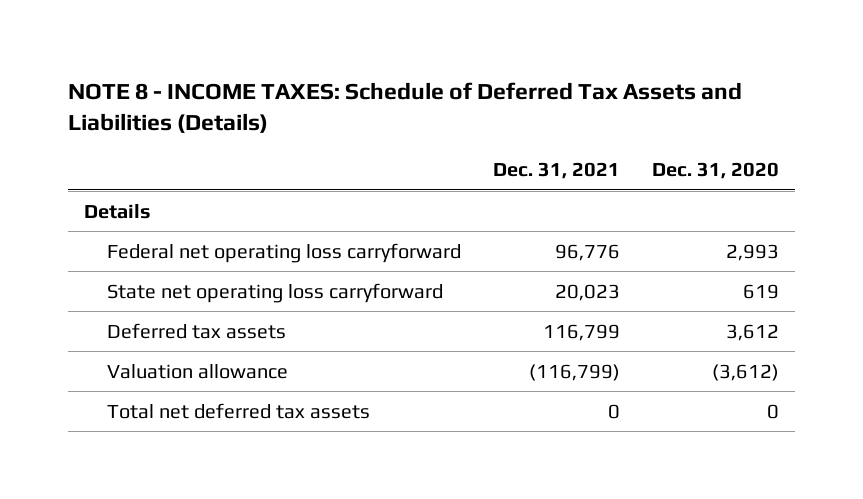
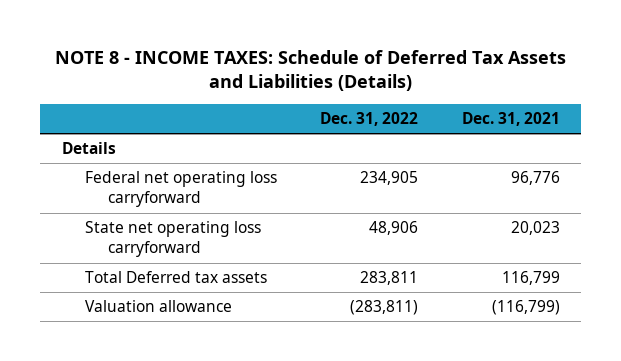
[652,162,780,180] Dec. 31, 2020 -> none
none -> [320,112,419,127] Dec. 31, 2022
[106,322,286,339] Deferred tax assets -> [84,271,267,284] Total Deferred tax assets
[106,402,370,419] Total net deferred tax assets -> none

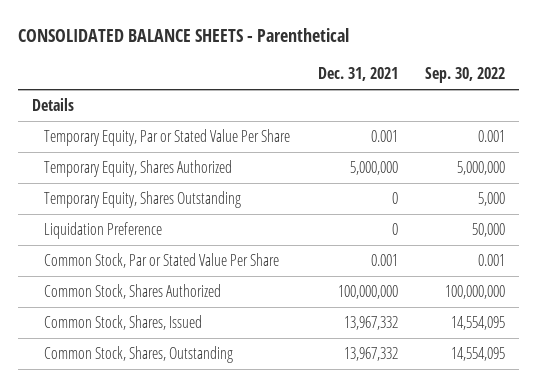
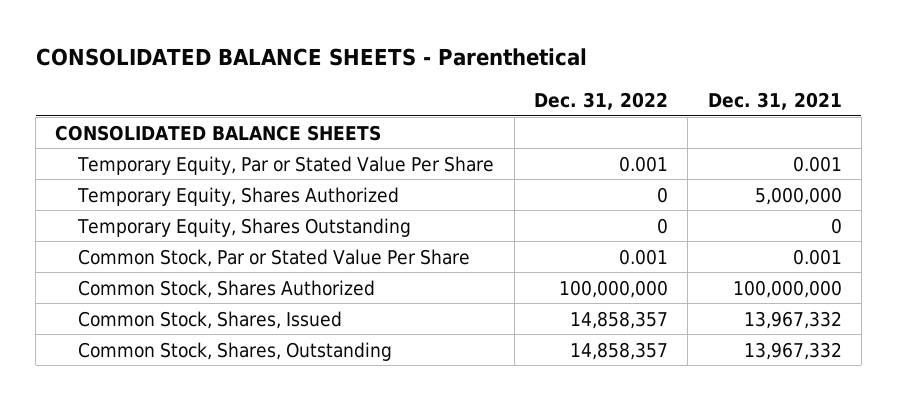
[425,67,506,84] Sep. 30, 2022 -> none
none -> [533,92,668,111] Dec. 31, 2022
[31,97,74,111] Details -> none
none -> [55,124,382,141] CONSOLIDATED BALANCE SHEETS
[43,221,162,239] Liquidation Preference -> none

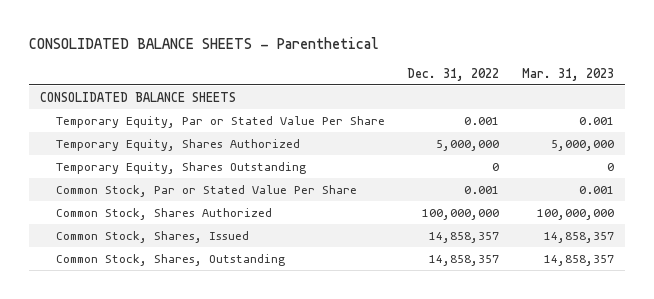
[707,92,842,111] Dec. 31, 2021 -> none
none -> [521,67,614,81] Mar. 31, 2023
[656,186,668,203] 0 -> [436,139,500,151] 5,000,000

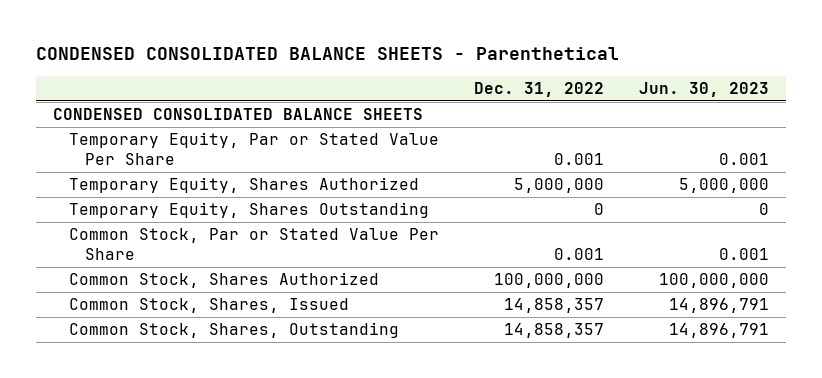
[29,36,380,49] CONSOLIDATED BALANCE SHEETS - Parenthetical -> [35,47,619,61] CONDENSED CONSOLIDATED BALANCE SHEETS - Parenthetical
[521,67,614,81] Mar. 31, 2023 -> none
none -> [638,82,769,98] Jun. 30, 2023
[40,91,237,102] CONSOLIDATED BALANCE SHEETS -> [53,108,424,121] CONDENSED CONSOLIDATED BALANCE SHEETS

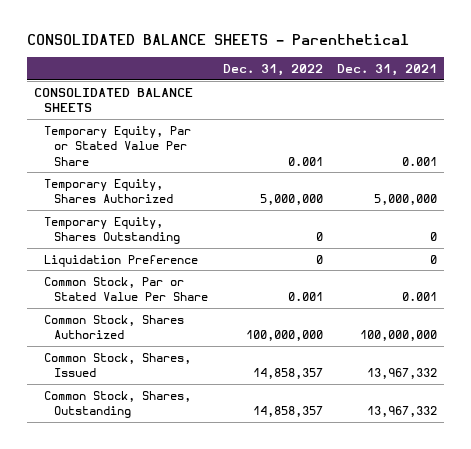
[35,47,619,61] CONDENSED CONSOLIDATED BALANCE SHEETS - Parenthetical -> [26,34,409,46] CONSOLIDATED BALANCE SHEETS - Parenthetical
[638,82,769,98] Jun. 30, 2023 -> none
none -> [337,63,438,76] Dec. 31, 2021
[53,108,424,121] CONDENSED CONSOLIDATED BALANCE SHEETS -> [33,87,193,113] CONSOLIDATED BALANCE SHEETS
none -> [44,254,199,267] Liquidation Preference

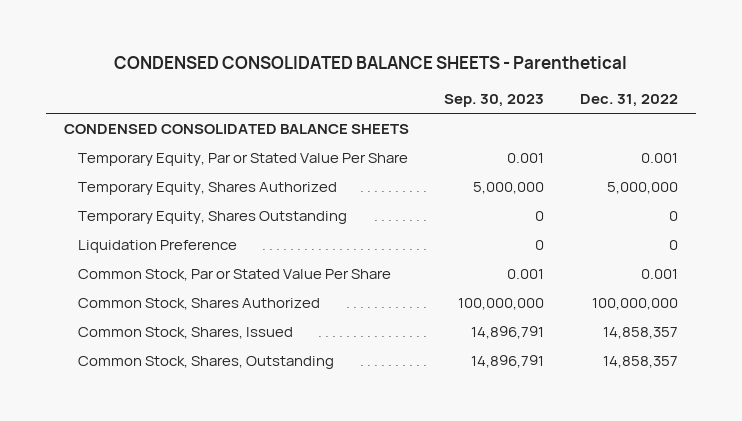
[26,34,409,46] CONSOLIDATED BALANCE SHEETS - Parenthetical -> [113,55,627,69] CONDENSED CONSOLIDATED BALANCE SHEETS - Parenthetical
[337,63,438,76] Dec. 31, 2021 -> none
none -> [444,93,545,107] Sep. 30, 2023
[33,87,193,113] CONSOLIDATED BALANCE SHEETS -> [63,124,409,135] CONDENSED CONSOLIDATED BALANCE SHEETS

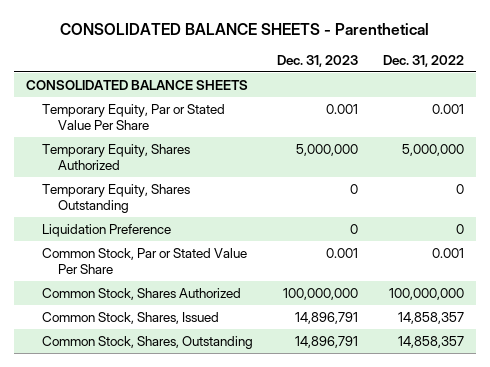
[113,55,627,69] CONDENSED CONSOLIDATED BALANCE SHEETS - Parenthetical -> [59,22,429,35] CONSOLIDATED BALANCE SHEETS - Parenthetical
[444,93,545,107] Sep. 30, 2023 -> none
none -> [277,54,359,67] Dec. 31, 2023
[63,124,409,135] CONDENSED CONSOLIDATED BALANCE SHEETS -> [26,79,249,90] CONSOLIDATED BALANCE SHEETS

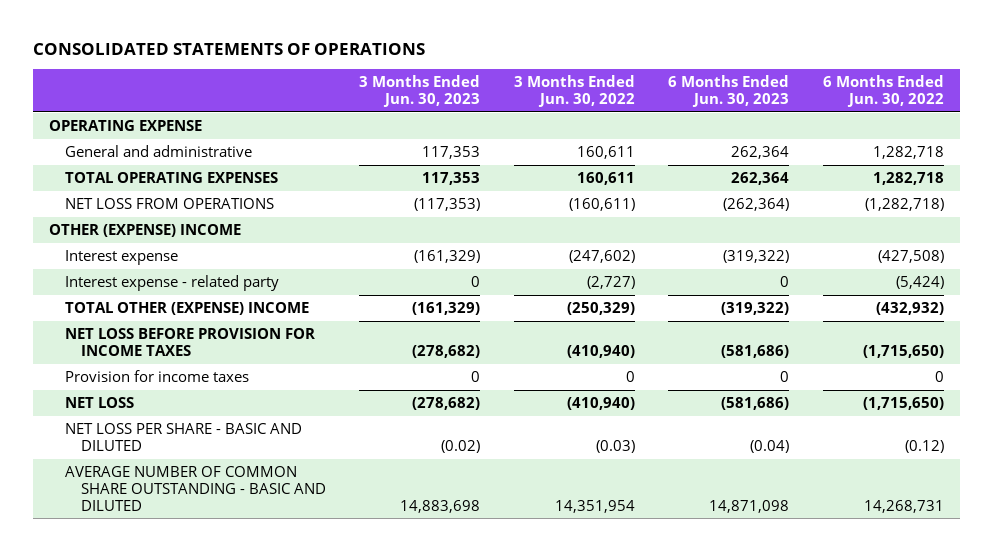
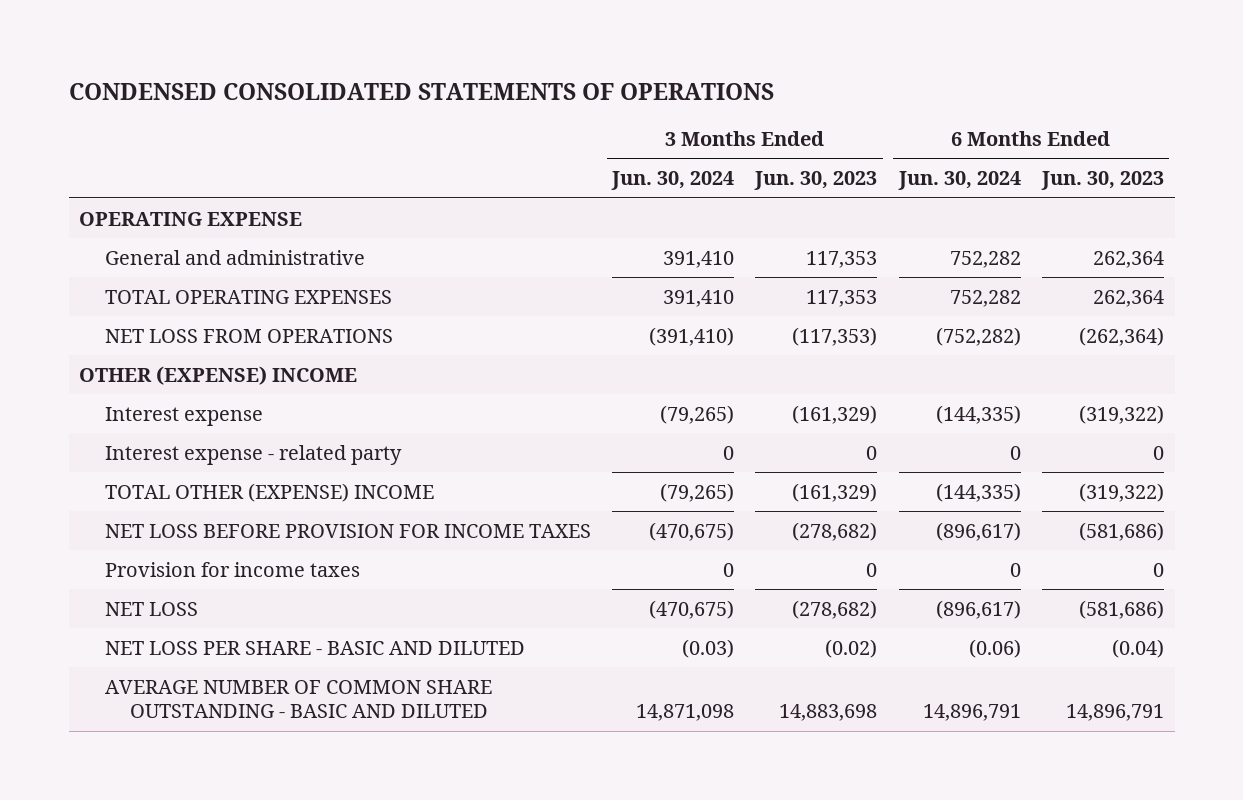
[32,42,425,55] CONSOLIDATED STATEMENTS OF OPERATIONS -> [68,82,774,100] CONDENSED CONSOLIDATED STATEMENTS OF OPERATIONS
[513,75,635,107] 3 Months Ended Jun. 30, 2022 -> none
[822,75,944,107] 6 Months Ended Jun. 30, 2022 -> none
none -> [611,171,735,191] Jun. 30, 2024
none -> [897,171,1021,191] Jun. 30, 2024
[709,499,790,513] 14,871,098 -> [1065,704,1164,722] 14,896,791

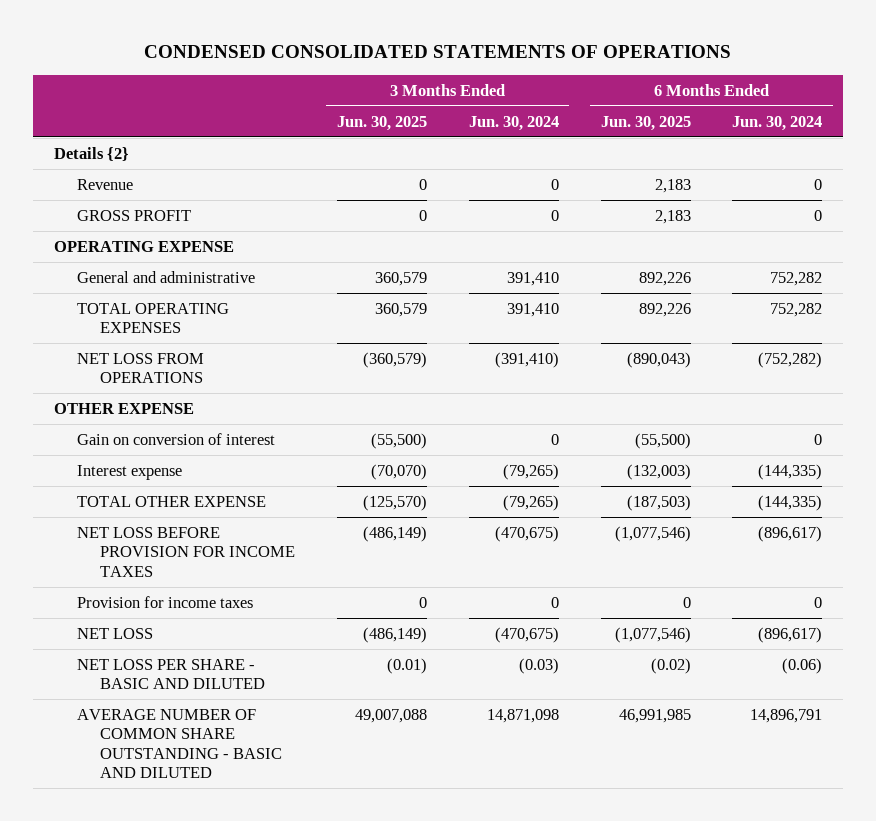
[754,171,878,191] Jun. 30, 2023 -> none
[1040,171,1164,191] Jun. 30, 2023 -> none
none -> [336,115,427,131] Jun. 30, 2025
none -> [600,115,691,131] Jun. 30, 2025
none -> [53,146,129,161] Details {2}
none -> [76,178,133,190] Revenue
none -> [76,209,191,221] GROSS PROFIT
[79,365,358,385] OTHER (EXPENSE) INCOME -> [53,402,194,414] OTHER EXPENSE
none -> [76,432,275,445] Gain on conversion of interest
[104,444,402,465] Interest expense - related party -> none
[104,482,434,502] TOTAL OTHER (EXPENSE) INCOME -> [76,495,266,507] TOTAL OTHER EXPENSE

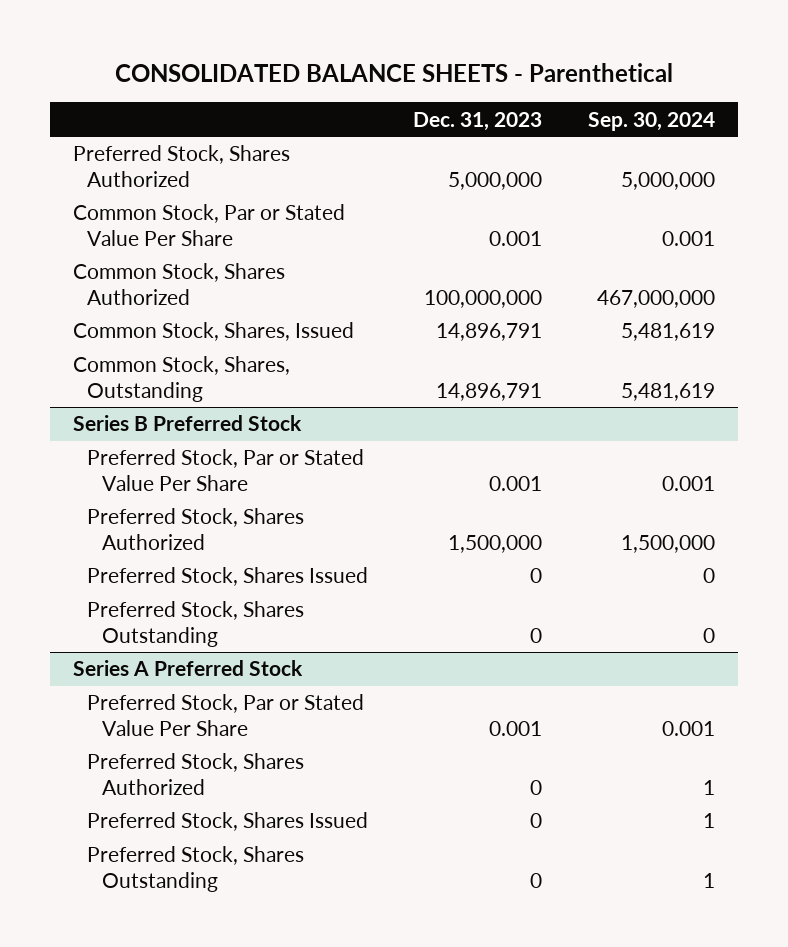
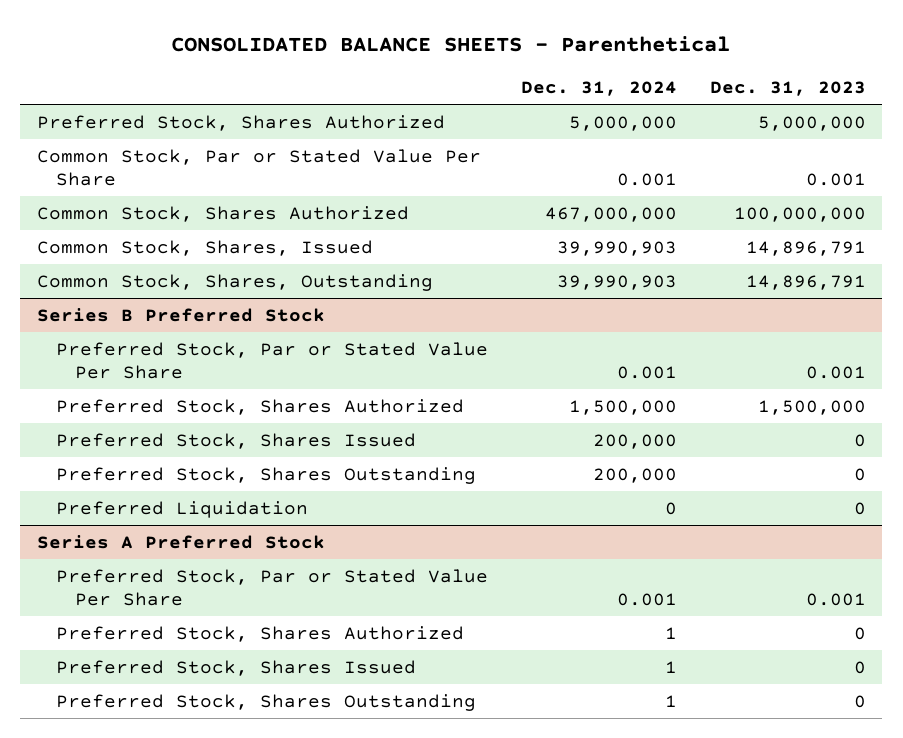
[587,111,715,131] Sep. 30, 2024 -> none
none -> [521,81,678,97] Dec. 31, 2024
none -> [56,500,309,518] Preferred Liquidation

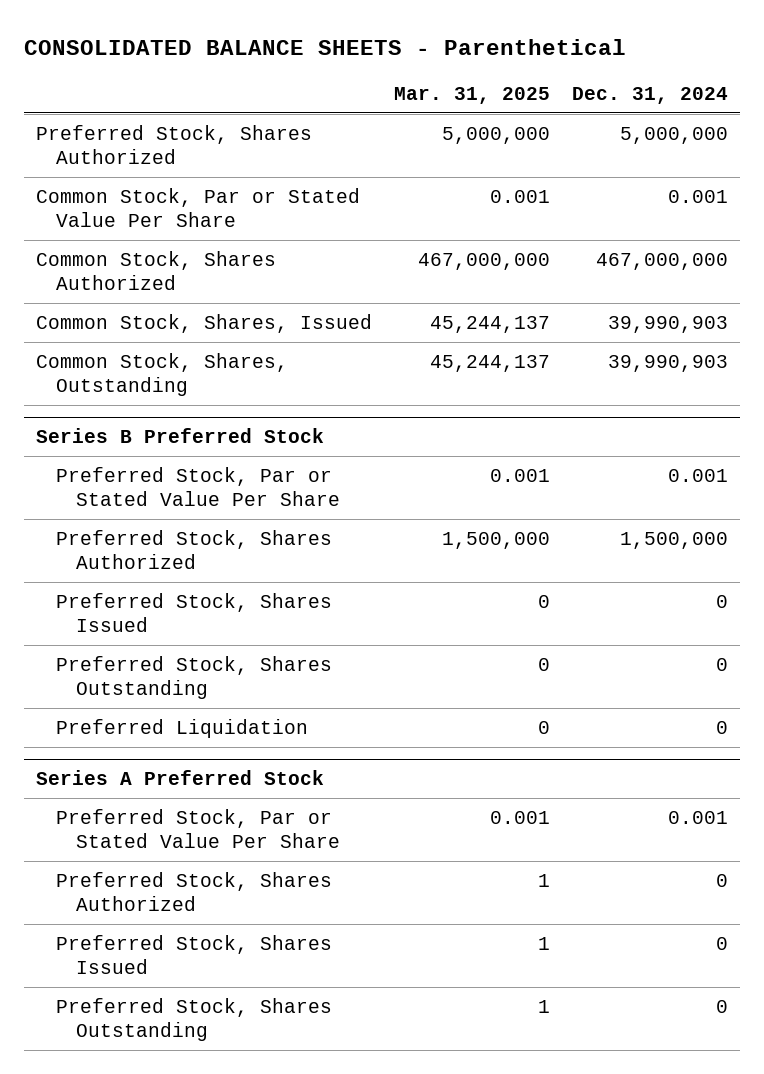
[709,81,866,97] Dec. 31, 2023 -> none
none -> [394,86,551,104] Mar. 31, 2025
[593,433,678,449] 200,000 -> [716,594,729,608] 0
[593,467,678,483] 200,000 -> [716,657,729,671] 0
[665,626,678,639] 1 -> [716,873,729,887] 0
[665,660,678,673] 1 -> [716,936,729,950] 0
[665,694,678,707] 1 -> [716,999,729,1013] 0

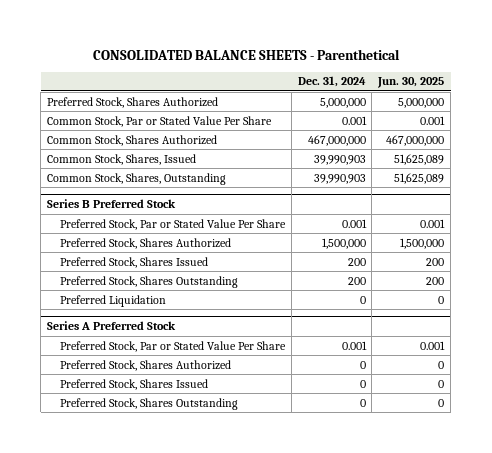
[394,86,551,104] Mar. 31, 2025 -> none
none -> [377,77,445,89] Jun. 30, 2025
[716,594,729,608] 0 -> [347,257,366,266] 200
[716,657,729,671] 0 -> [347,276,366,285] 200

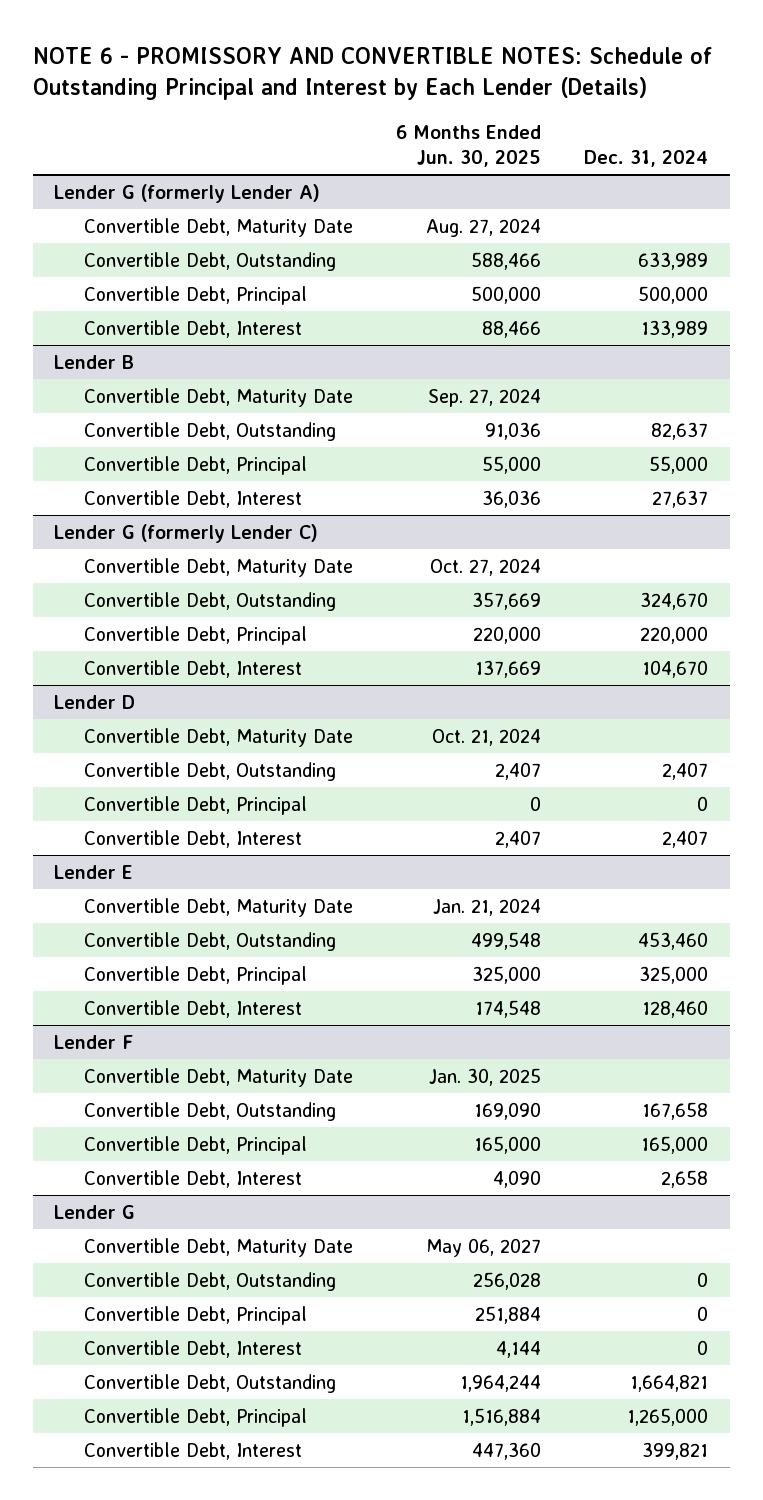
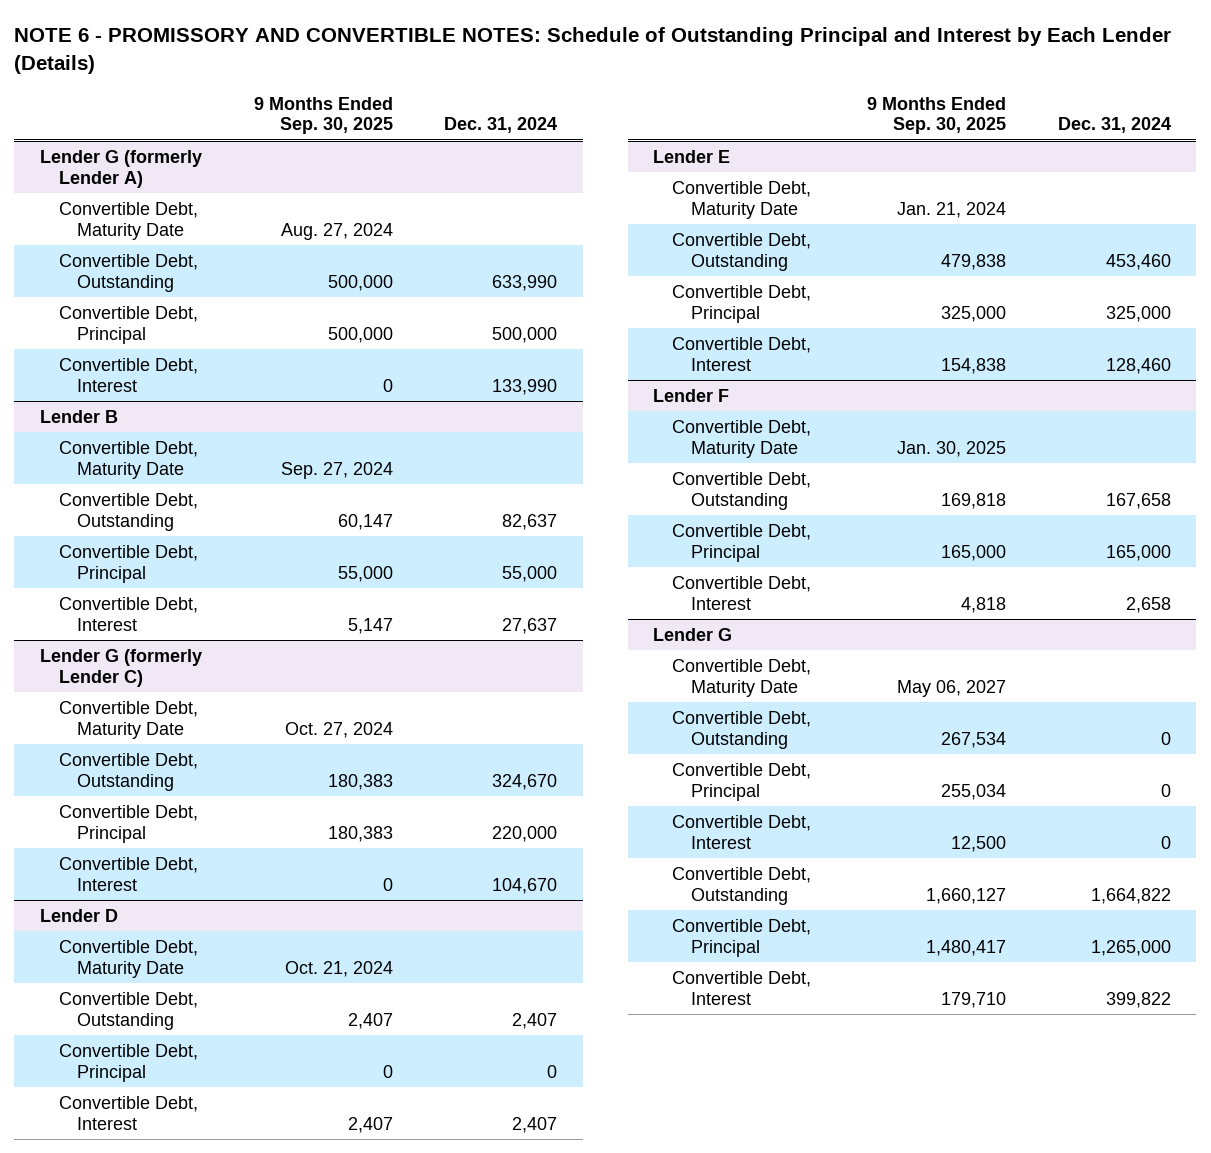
[396,124,542,168] 6 Months Ended Jun. 30, 2025 -> none
none -> [253,96,393,135] 9 Months Ended Sep. 30, 2025
[638,251,709,270] 633,989 -> [492,274,558,291] 633,990
[641,319,709,338] 133,989 -> [492,378,558,395] 133,990
[630,1374,709,1392] 1,664,821 -> [1090,887,1171,904] 1,664,822
[642,1441,709,1460] 399,821 -> [1105,991,1171,1008] 399,822

